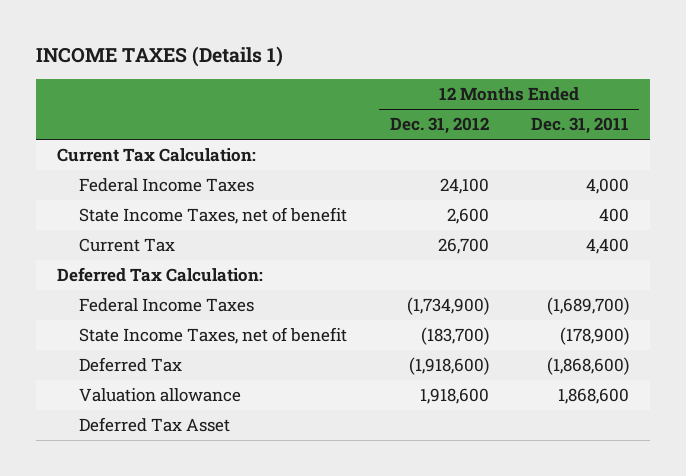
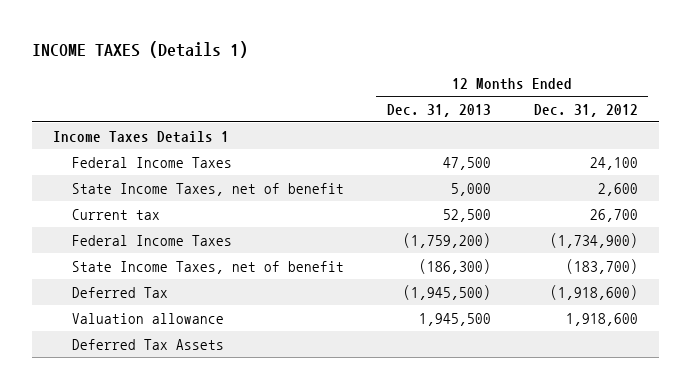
[530,117,629,135] Dec. 31, 2011 -> none
none -> [386,103,491,117] Dec. 31, 2013
[56,148,256,163] Current Tax Calculation: -> none
none -> [53,130,230,143] Income Taxes Details 1
[56,267,263,283] Deferred Tax Calculation: -> none
[79,238,176,253] Current Tax -> [71,208,160,220] Current tax
[79,417,231,433] Deferred Tax Asset -> [71,338,224,350] Deferred Tax Assets

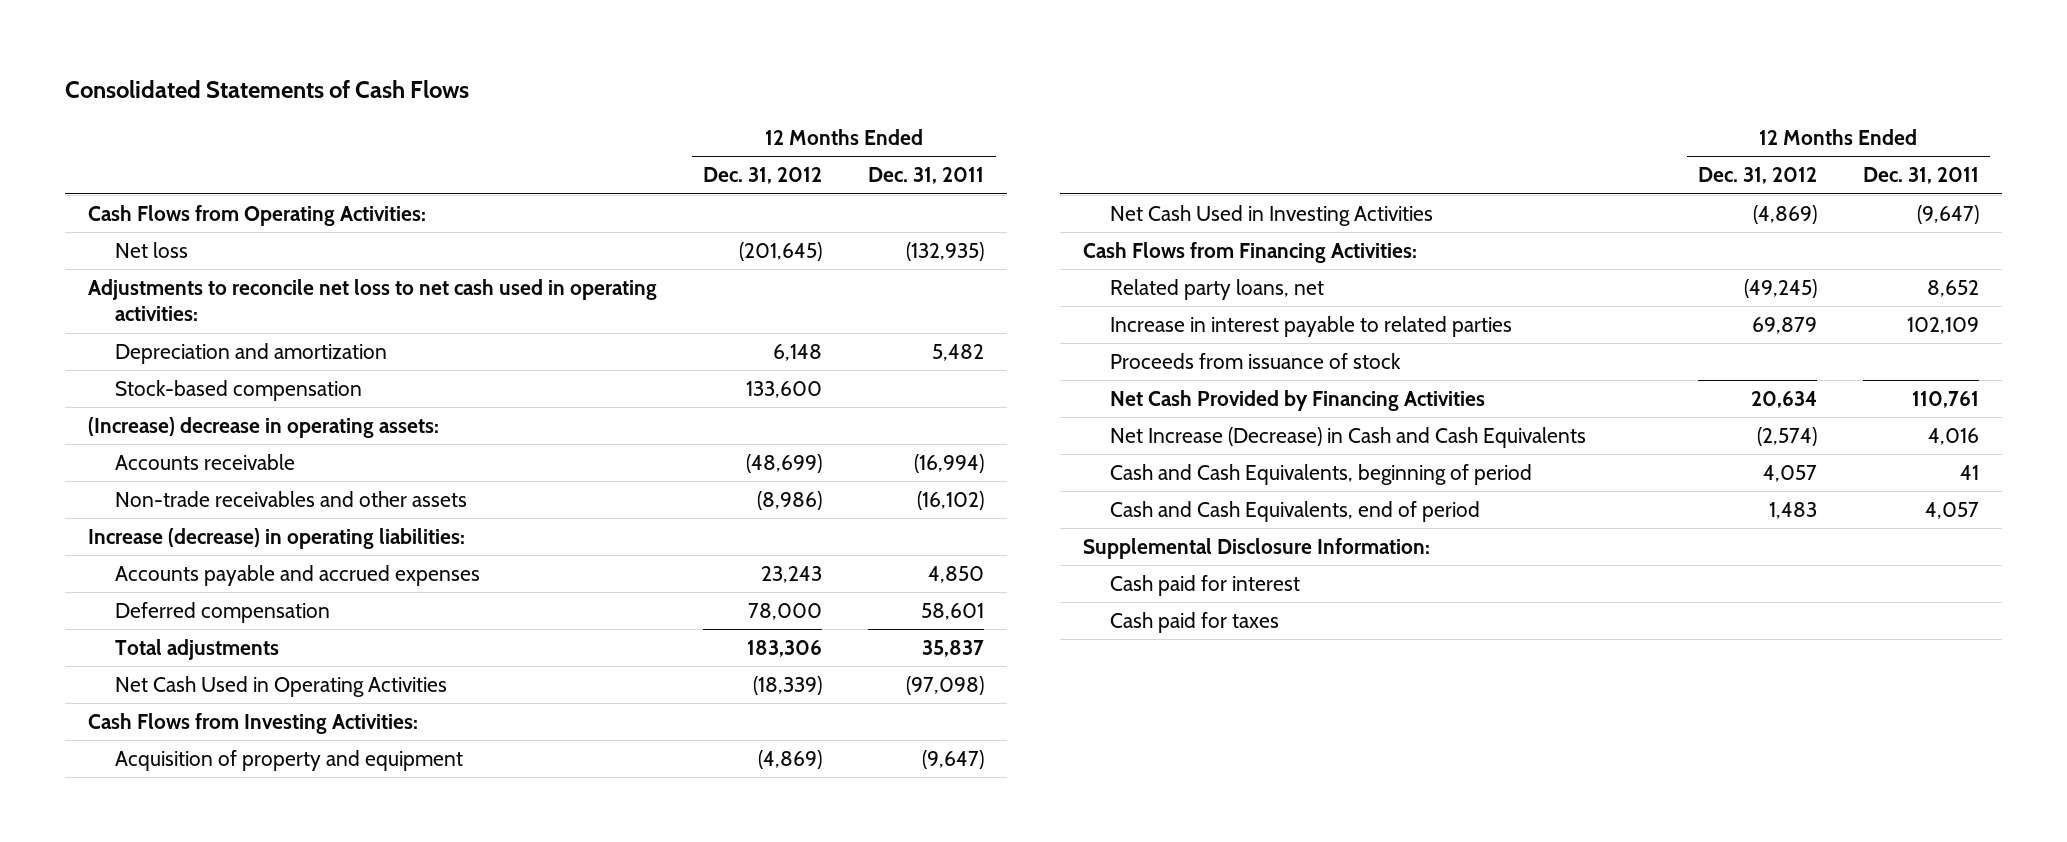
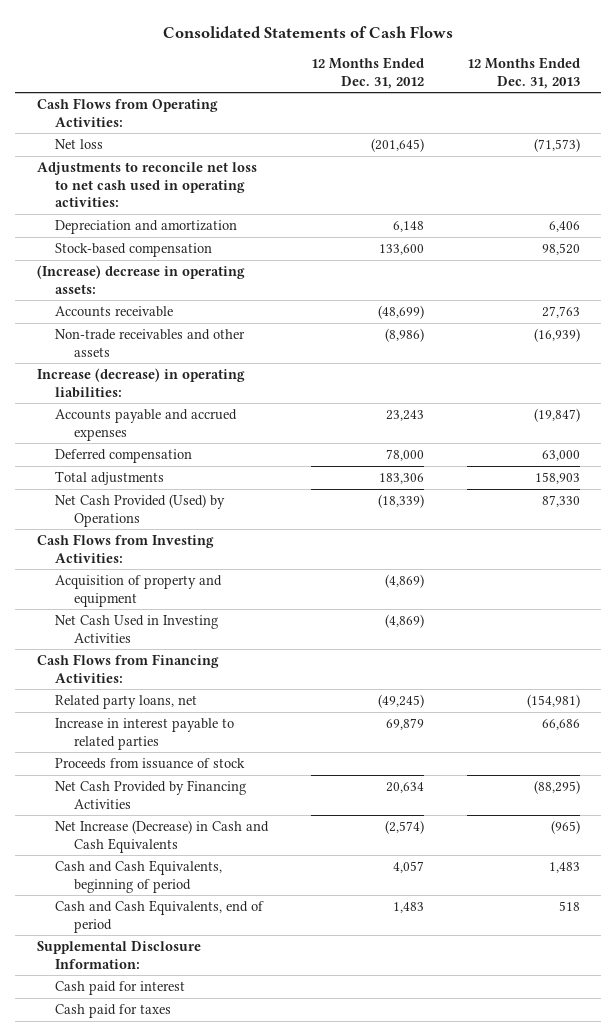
[868,167,985,185] Dec. 31, 2011 -> none
none -> [466,57,580,89] 12 Months Ended Dec. 31, 2013
[114,675,447,697] Net Cash Used in Operating Activities -> [55,494,226,527] Net Cash Provided (Used) by Operations

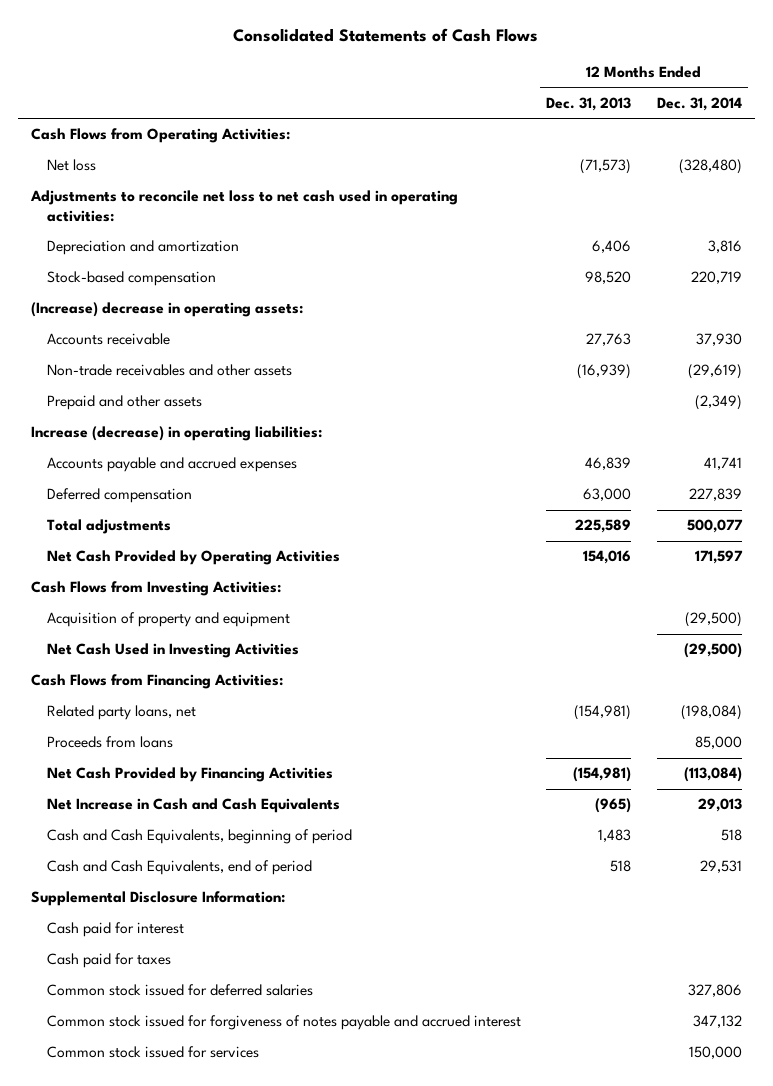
[310,57,424,89] 12 Months Ended Dec. 31, 2012 -> none
none -> [656,96,742,111] Dec. 31, 2014
none -> [46,395,202,411] Prepaid and other assets
[533,408,580,423] (19,847) -> [585,457,632,471] 46,839
[534,472,580,485] 158,903 -> [575,519,632,534] 225,589
[55,494,226,527] Net Cash Provided (Used) by Operations -> [46,550,340,566] Net Cash Provided by Operating Activities
[541,495,580,508] 87,330 -> [583,550,632,565] 154,016
[55,718,235,750] Increase in interest payable to related parties -> none
[55,758,246,770] Proceeds from issuance of stock -> none
none -> [46,736,173,749] Proceeds from loans
[533,780,580,795] (88,295) -> [573,767,632,783] (154,981)
[55,820,270,853] Net Increase (Decrease) in Cash and Cash Equivalents -> [46,798,340,814] Net Increase in Cash and Cash Equivalents
none -> [46,984,313,997] Common stock issued for deferred salaries
none -> [46,1015,521,1031] Common stock issued for forgiveness of notes payable and accrued interest
none -> [46,1046,259,1059] Common stock issued for services

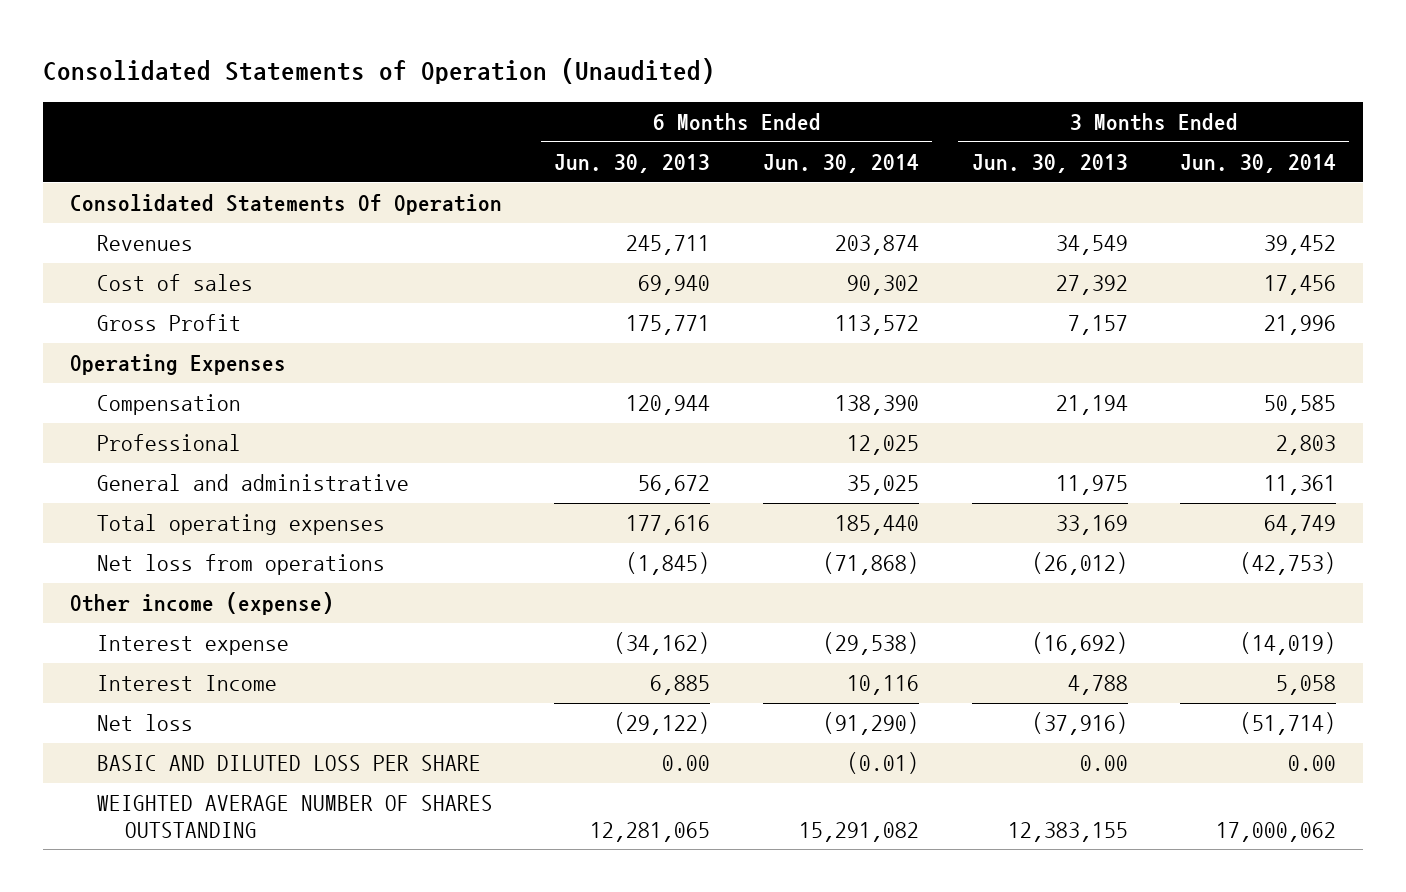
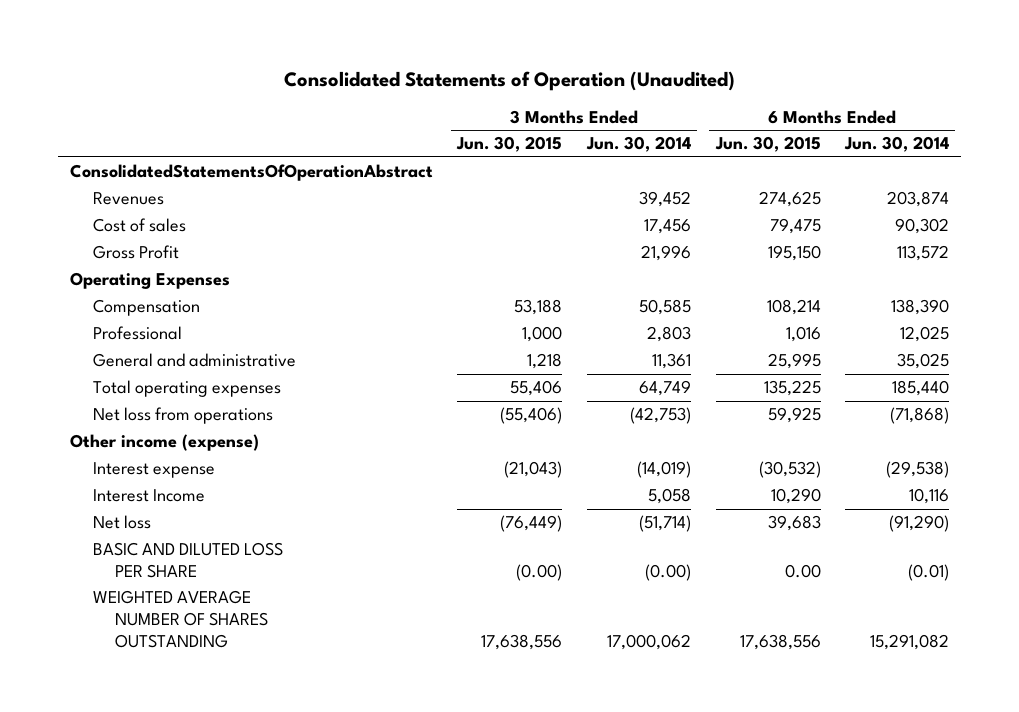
[554,154,711,174] Jun. 30, 2013 -> none
[971,154,1128,174] Jun. 30, 2013 -> none
none -> [456,136,563,153] Jun. 30, 2015
none -> [714,136,821,153] Jun. 30, 2015
[69,194,502,216] Consolidated Statements Of Operation -> [69,164,433,182] ConsolidatedStatementsOfOperationAbstract
[1288,755,1337,772] 0.00 -> [645,563,692,581] (0.00)

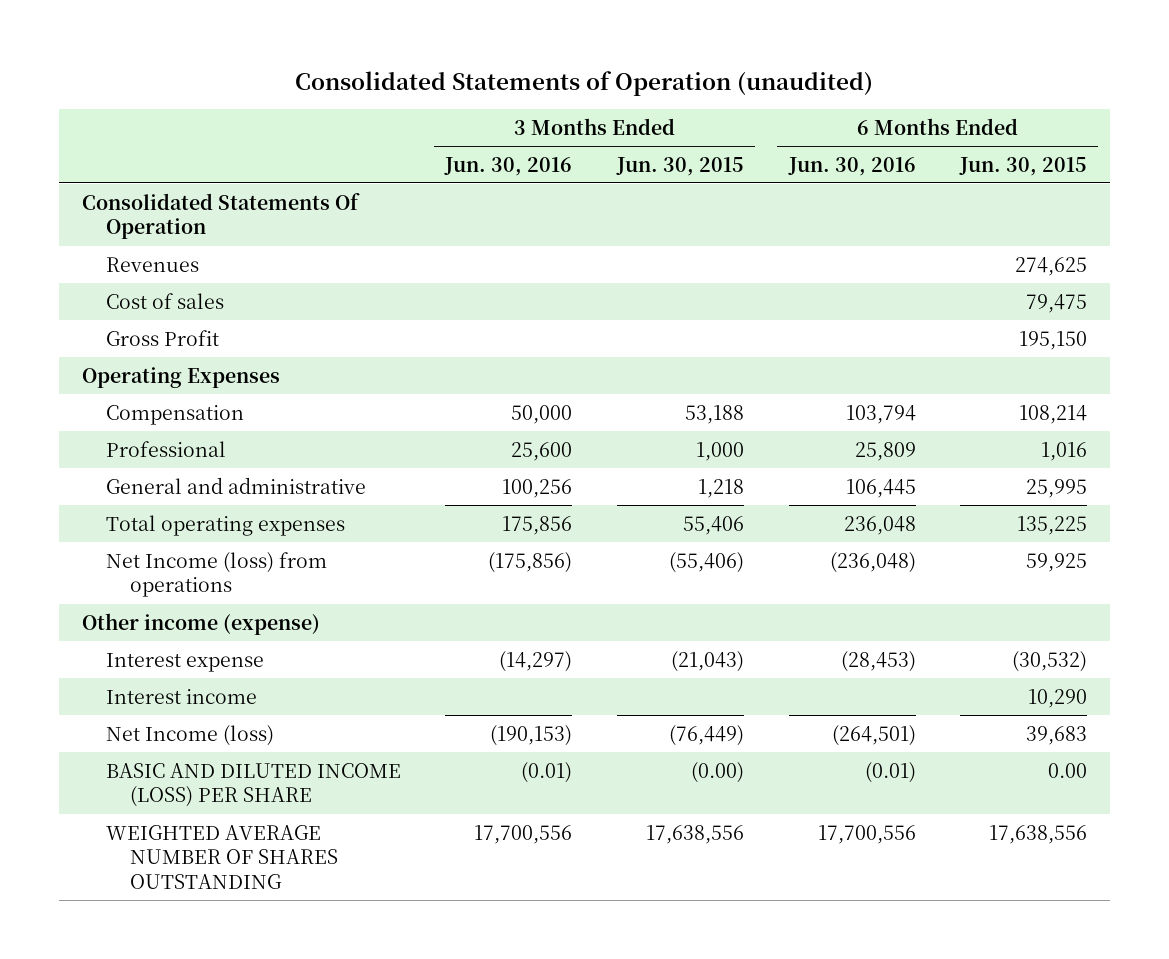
[283,70,735,91] Consolidated Statements of Operation (Unaudited) -> [295,70,874,96] Consolidated Statements of Operation (unaudited)
[586,136,692,153] Jun. 30, 2014 -> none
[844,136,950,153] Jun. 30, 2014 -> none
none -> [444,156,573,176] Jun. 30, 2016
none -> [787,156,916,176] Jun. 30, 2016
[69,164,433,182] ConsolidatedStatementsOfOperationAbstract -> none
none -> [81,192,360,240] Consolidated Statements Of Operation
[92,407,273,425] Net loss from operations -> [105,551,327,598] Net Income (loss) from operations
[92,489,205,503] Interest Income -> [105,688,257,704] Interest income
[92,515,151,530] Net loss -> [105,724,274,746] Net Income (loss)
[92,542,283,578] BASIC AND DILUTED LOSS PER SHARE -> [105,762,401,808] BASIC AND DILUTED INCOME (LOSS) PER SHARE

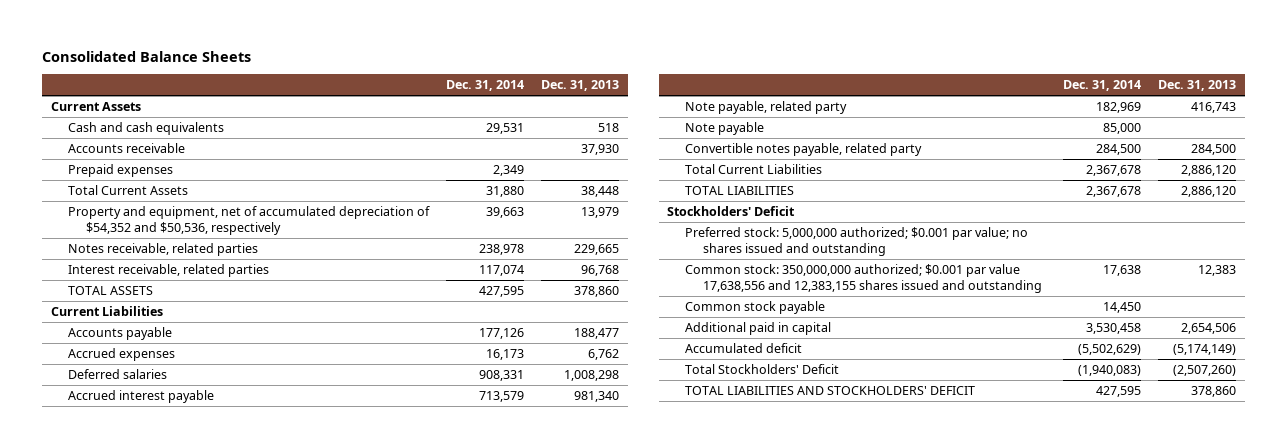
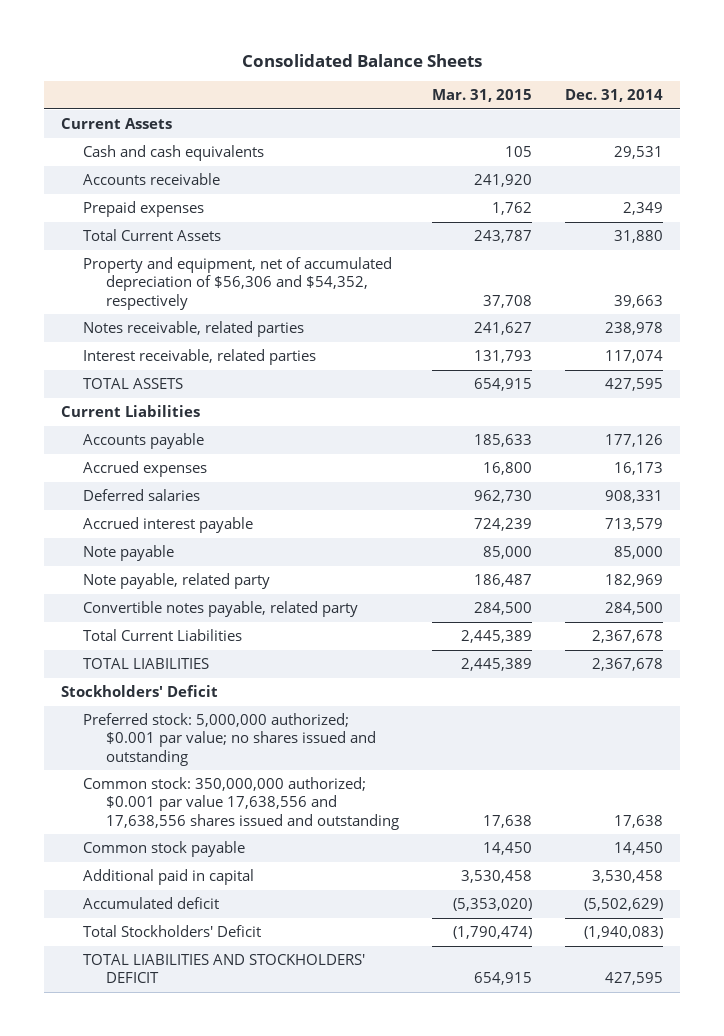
[541,80,620,92] Dec. 31, 2013 -> none
none -> [431,88,532,102] Mar. 31, 2015
[68,206,431,235] Property and equipment, net of accumulated depreciation of $54,352 and $50,536, respectively -> [83,256,393,310] Property and equipment, net of accumulated depreciation of $56,306 and $54,352, respectively
[685,101,848,115] Note payable, related party -> [83,572,271,589] Note payable, related party
[685,264,1042,293] Common stock: 350,000,000 authorized; $0.001 par value 17,638,556 and 12,383,155 shares issued and outstanding -> [83,776,399,830] Common stock: 350,000,000 authorized; $0.001 par value 17,638,556 and 17,638,556 shares issued and outstanding

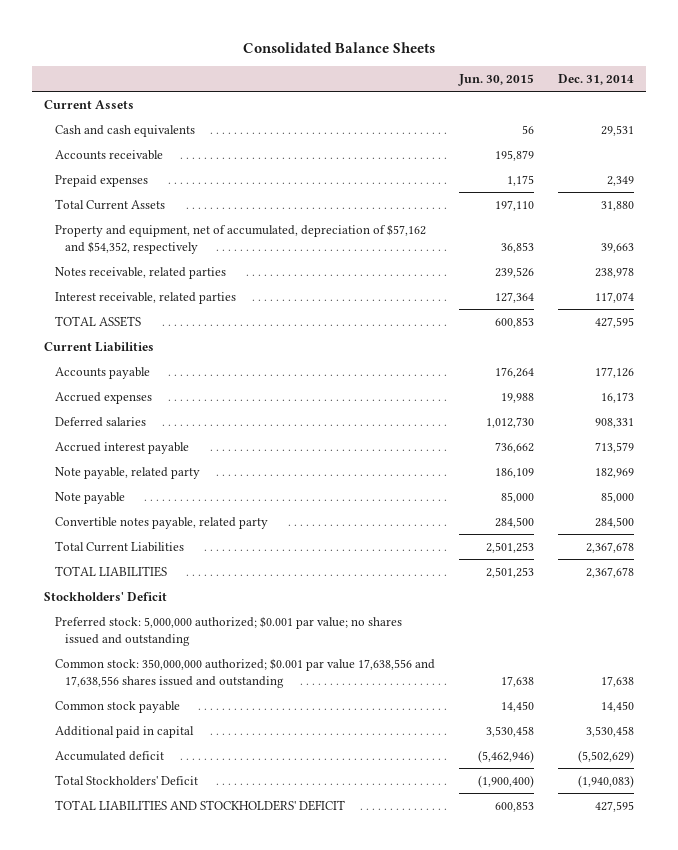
[431,88,532,102] Mar. 31, 2015 -> none
none -> [457,73,534,86] Jun. 30, 2015
[83,256,393,310] Property and equipment, net of accumulated depreciation of $56,306 and $54,352, respectively -> [54,223,426,254] Property and equipment, net of accumulated, depreciation of $57,162 and $54,352, respectively
[83,544,175,561] Note payable -> [54,491,125,504] Note payable

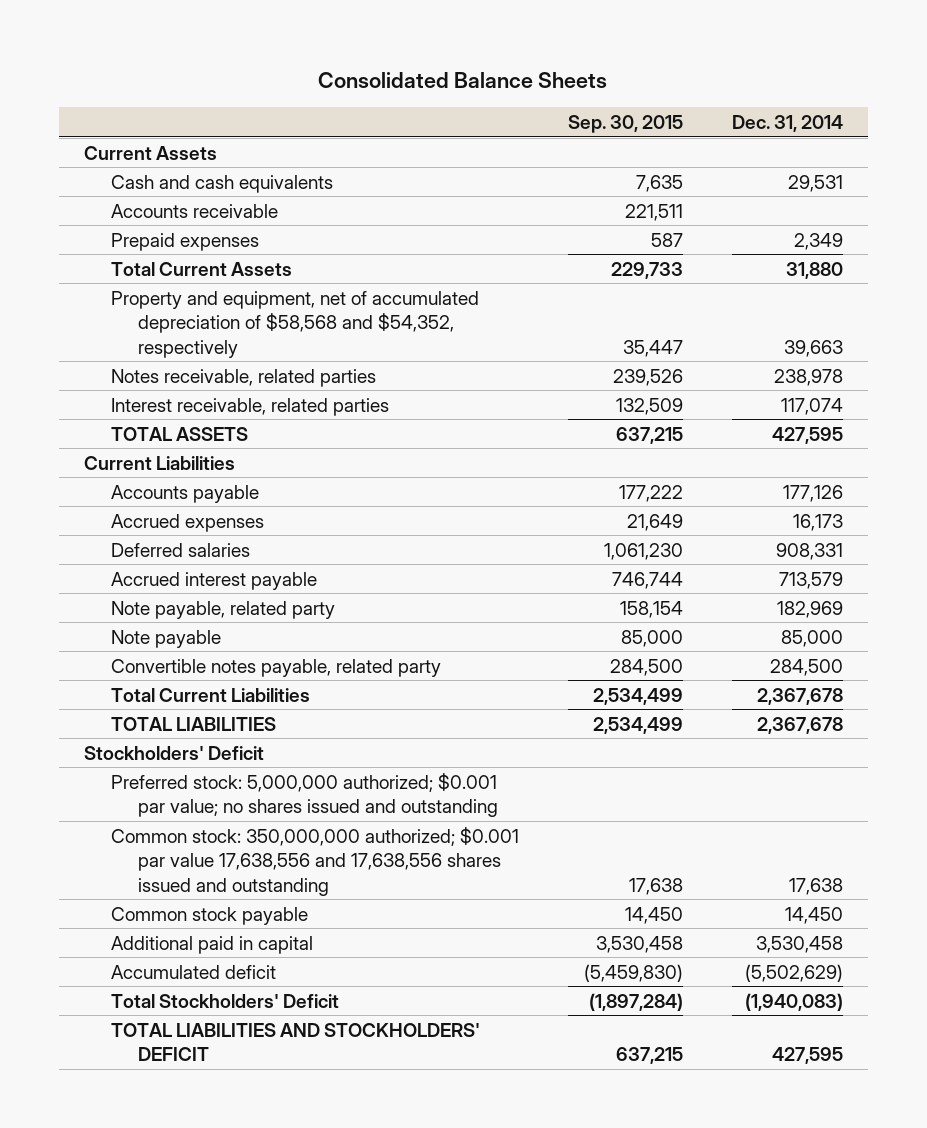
[457,73,534,86] Jun. 30, 2015 -> none
none -> [567,114,683,133] Sep. 30, 2015
[54,223,426,254] Property and equipment, net of accumulated, depreciation of $57,162 and $54,352, respectively -> [110,290,479,358] Property and equipment, net of accumulated depreciation of $58,568 and $54,352, respectively

